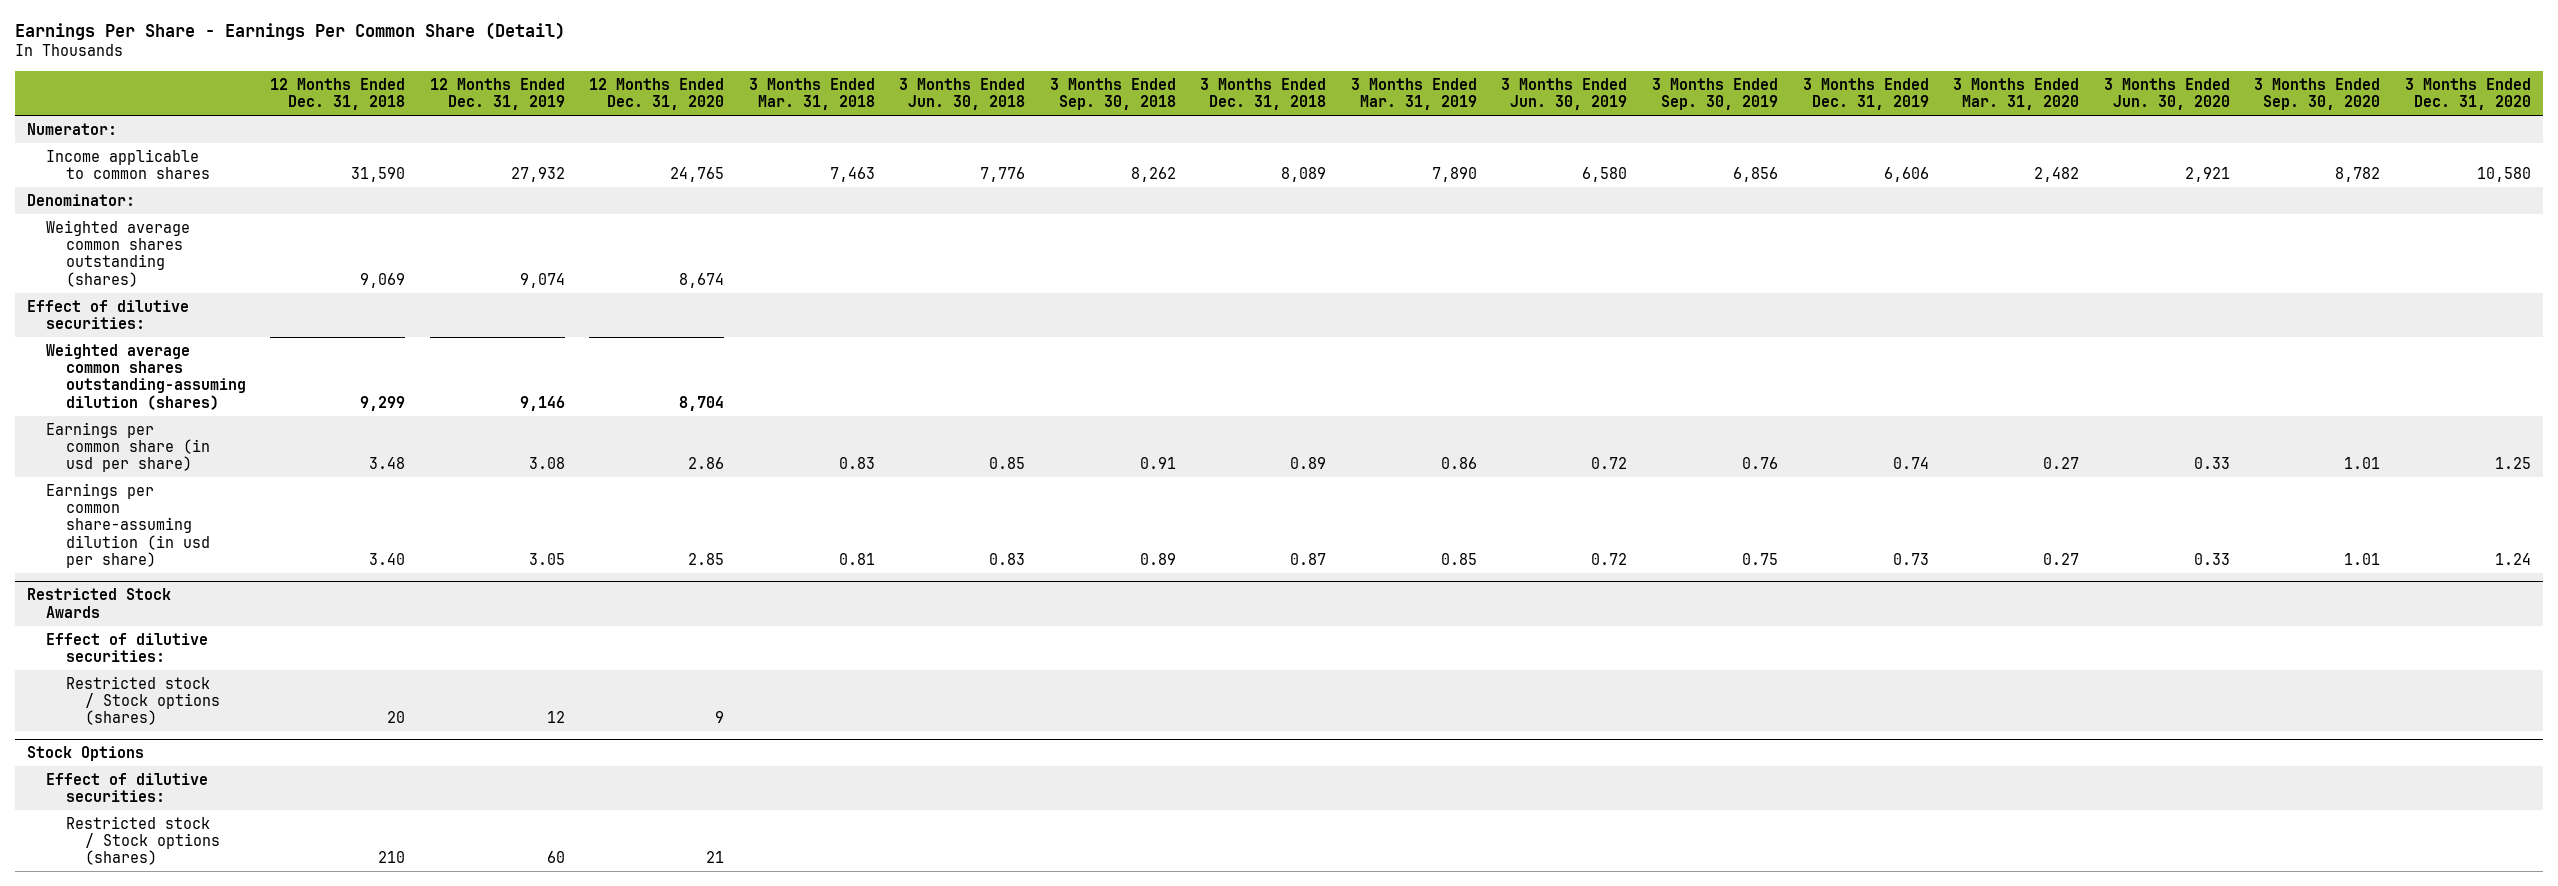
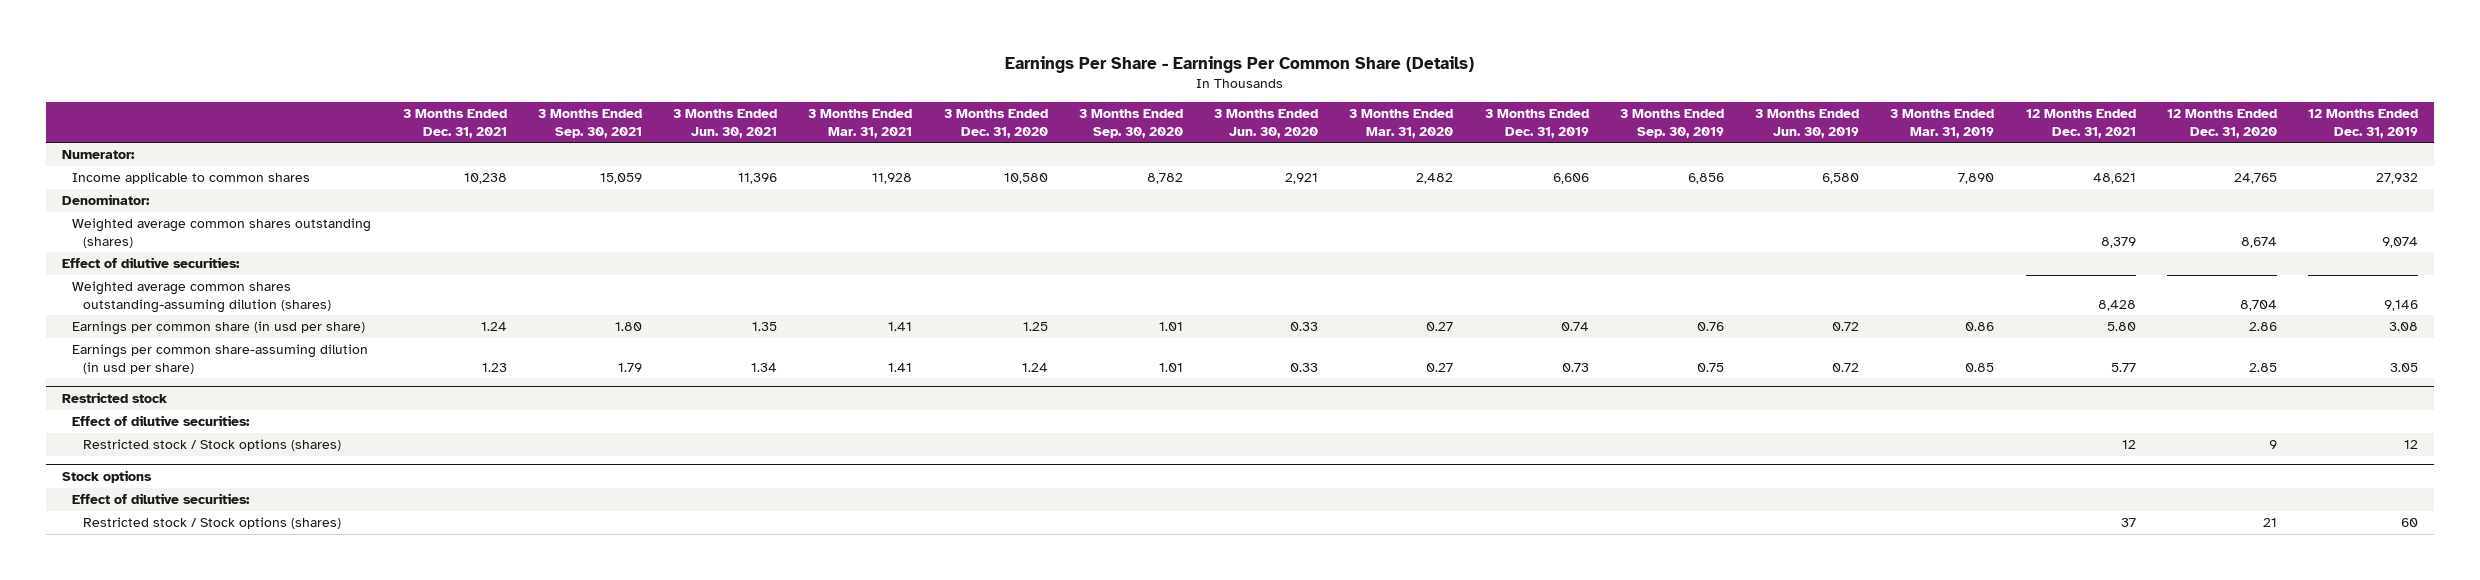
[14,22,565,41] Earnings Per Share - Earnings Per Common Share (Detail) -> [1005,55,1475,73] Earnings Per Share - Earnings Per Common Share (Details)
[270,77,406,110] 12 Months Ended Dec. 31, 2018 -> none
[748,77,875,110] 3 Months Ended Mar. 31, 2018 -> none
[899,77,1026,110] 3 Months Ended Jun. 30, 2018 -> none
[1049,77,1176,110] 3 Months Ended Sep. 30, 2018 -> none
[1200,77,1327,110] 3 Months Ended Dec. 31, 2018 -> none
none -> [402,109,507,138] 3 Months Ended Dec. 31, 2021
none -> [537,109,642,138] 3 Months Ended Sep. 30, 2021
none -> [673,109,778,138] 3 Months Ended Jun. 30, 2021
none -> [808,109,913,138] 3 Months Ended Mar. 31, 2021
none -> [2025,109,2136,138] 12 Months Ended Dec. 31, 2021
[26,588,171,618] Restricted Stock Awards -> [62,392,168,404] Restricted stock
[26,746,144,762] Stock Options -> [62,470,153,484] Stock options

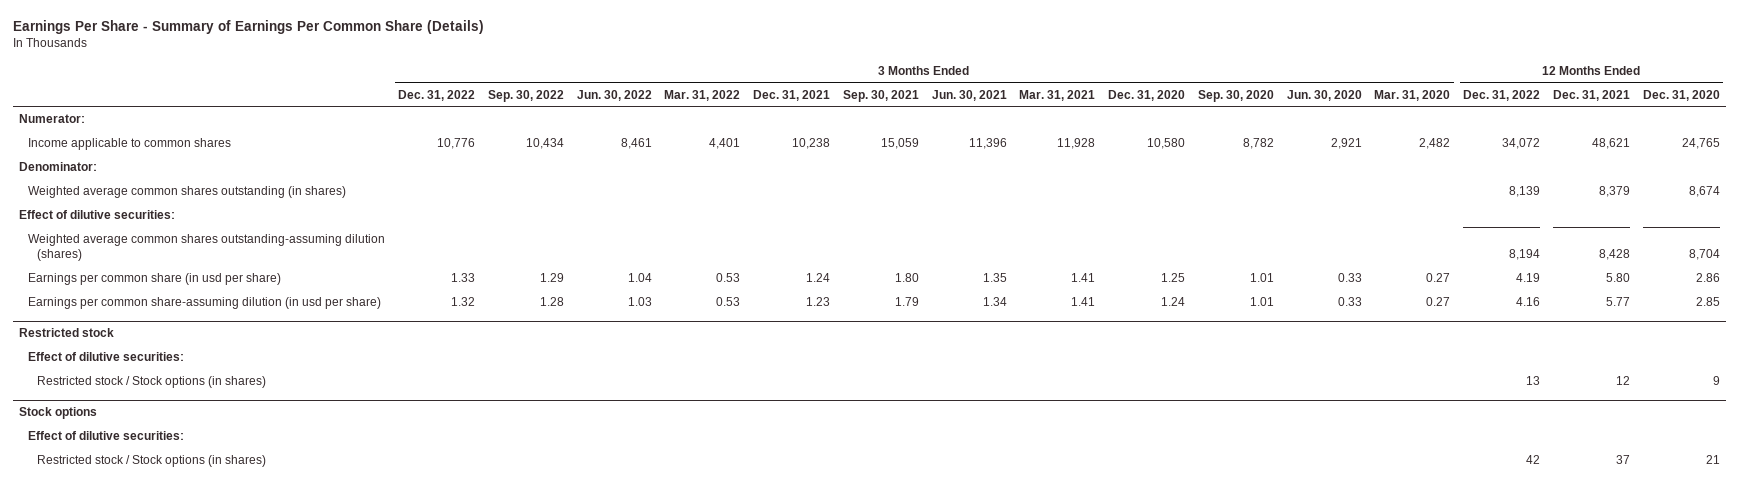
[1005,55,1475,73] Earnings Per Share - Earnings Per Common Share (Details) -> [12,20,484,35] Earnings Per Share - Summary of Earnings Per Common Share (Details)
[1484,109,1589,138] 3 Months Ended Dec. 31, 2019 -> none
[1619,109,1724,138] 3 Months Ended Sep. 30, 2019 -> none
[1755,109,1860,138] 3 Months Ended Jun. 30, 2019 -> none
[1890,109,1995,138] 3 Months Ended Mar. 31, 2019 -> none
[2308,109,2419,138] 12 Months Ended Dec. 31, 2019 -> none
none -> [398,89,476,101] Dec. 31, 2022
none -> [487,89,564,102] Sep. 30, 2022
none -> [576,89,652,101] Jun. 30, 2022
none -> [664,89,741,101] Mar. 31, 2022
none -> [1463,89,1541,101] Dec. 31, 2022
[72,218,372,248] Weighted average common shares outstanding (shares) -> [28,185,347,198] Weighted average common shares outstanding (in shares)
[82,439,341,452] Restricted stock / Stock options (shares) -> [37,375,267,388] Restricted stock / Stock options (in shares)
[82,517,341,530] Restricted stock / Stock options (shares) -> [37,454,267,467] Restricted stock / Stock options (in shares)

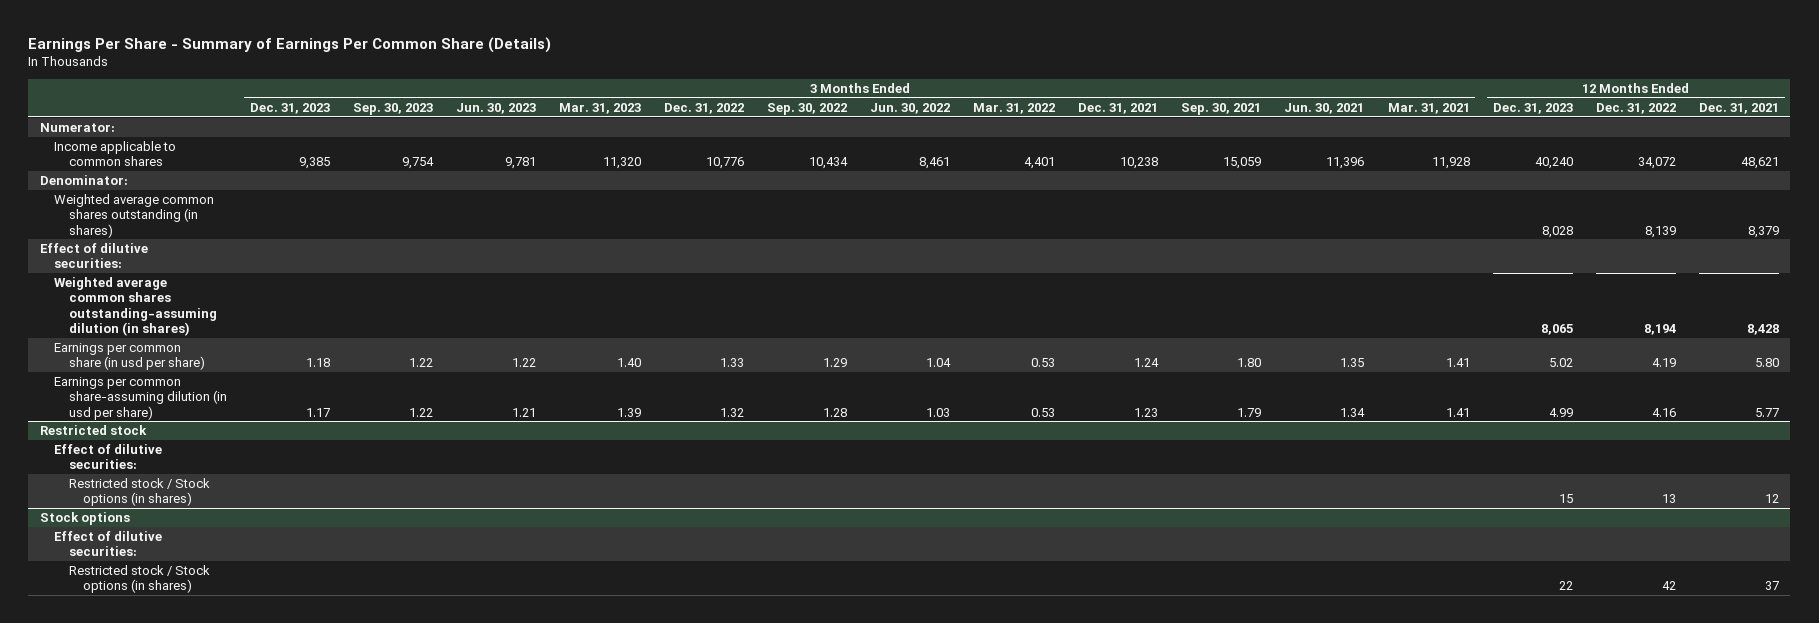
[1108,89,1186,101] Dec. 31, 2020 -> none
[1197,89,1274,102] Sep. 30, 2020 -> none
[1286,89,1362,101] Jun. 30, 2020 -> none
[1374,89,1451,101] Mar. 31, 2020 -> none
[1642,89,1720,101] Dec. 31, 2020 -> none
none -> [249,103,330,115] Dec. 31, 2023
none -> [352,103,433,116] Sep. 30, 2023
none -> [455,103,536,115] Jun. 30, 2023
none -> [558,103,641,115] Mar. 31, 2023
none -> [1492,103,1573,115] Dec. 31, 2023
[28,233,386,261] Weighted average common shares outstanding-assuming dilution (shares) -> [54,277,217,336] Weighted average common shares outstanding-assuming dilution (in shares)

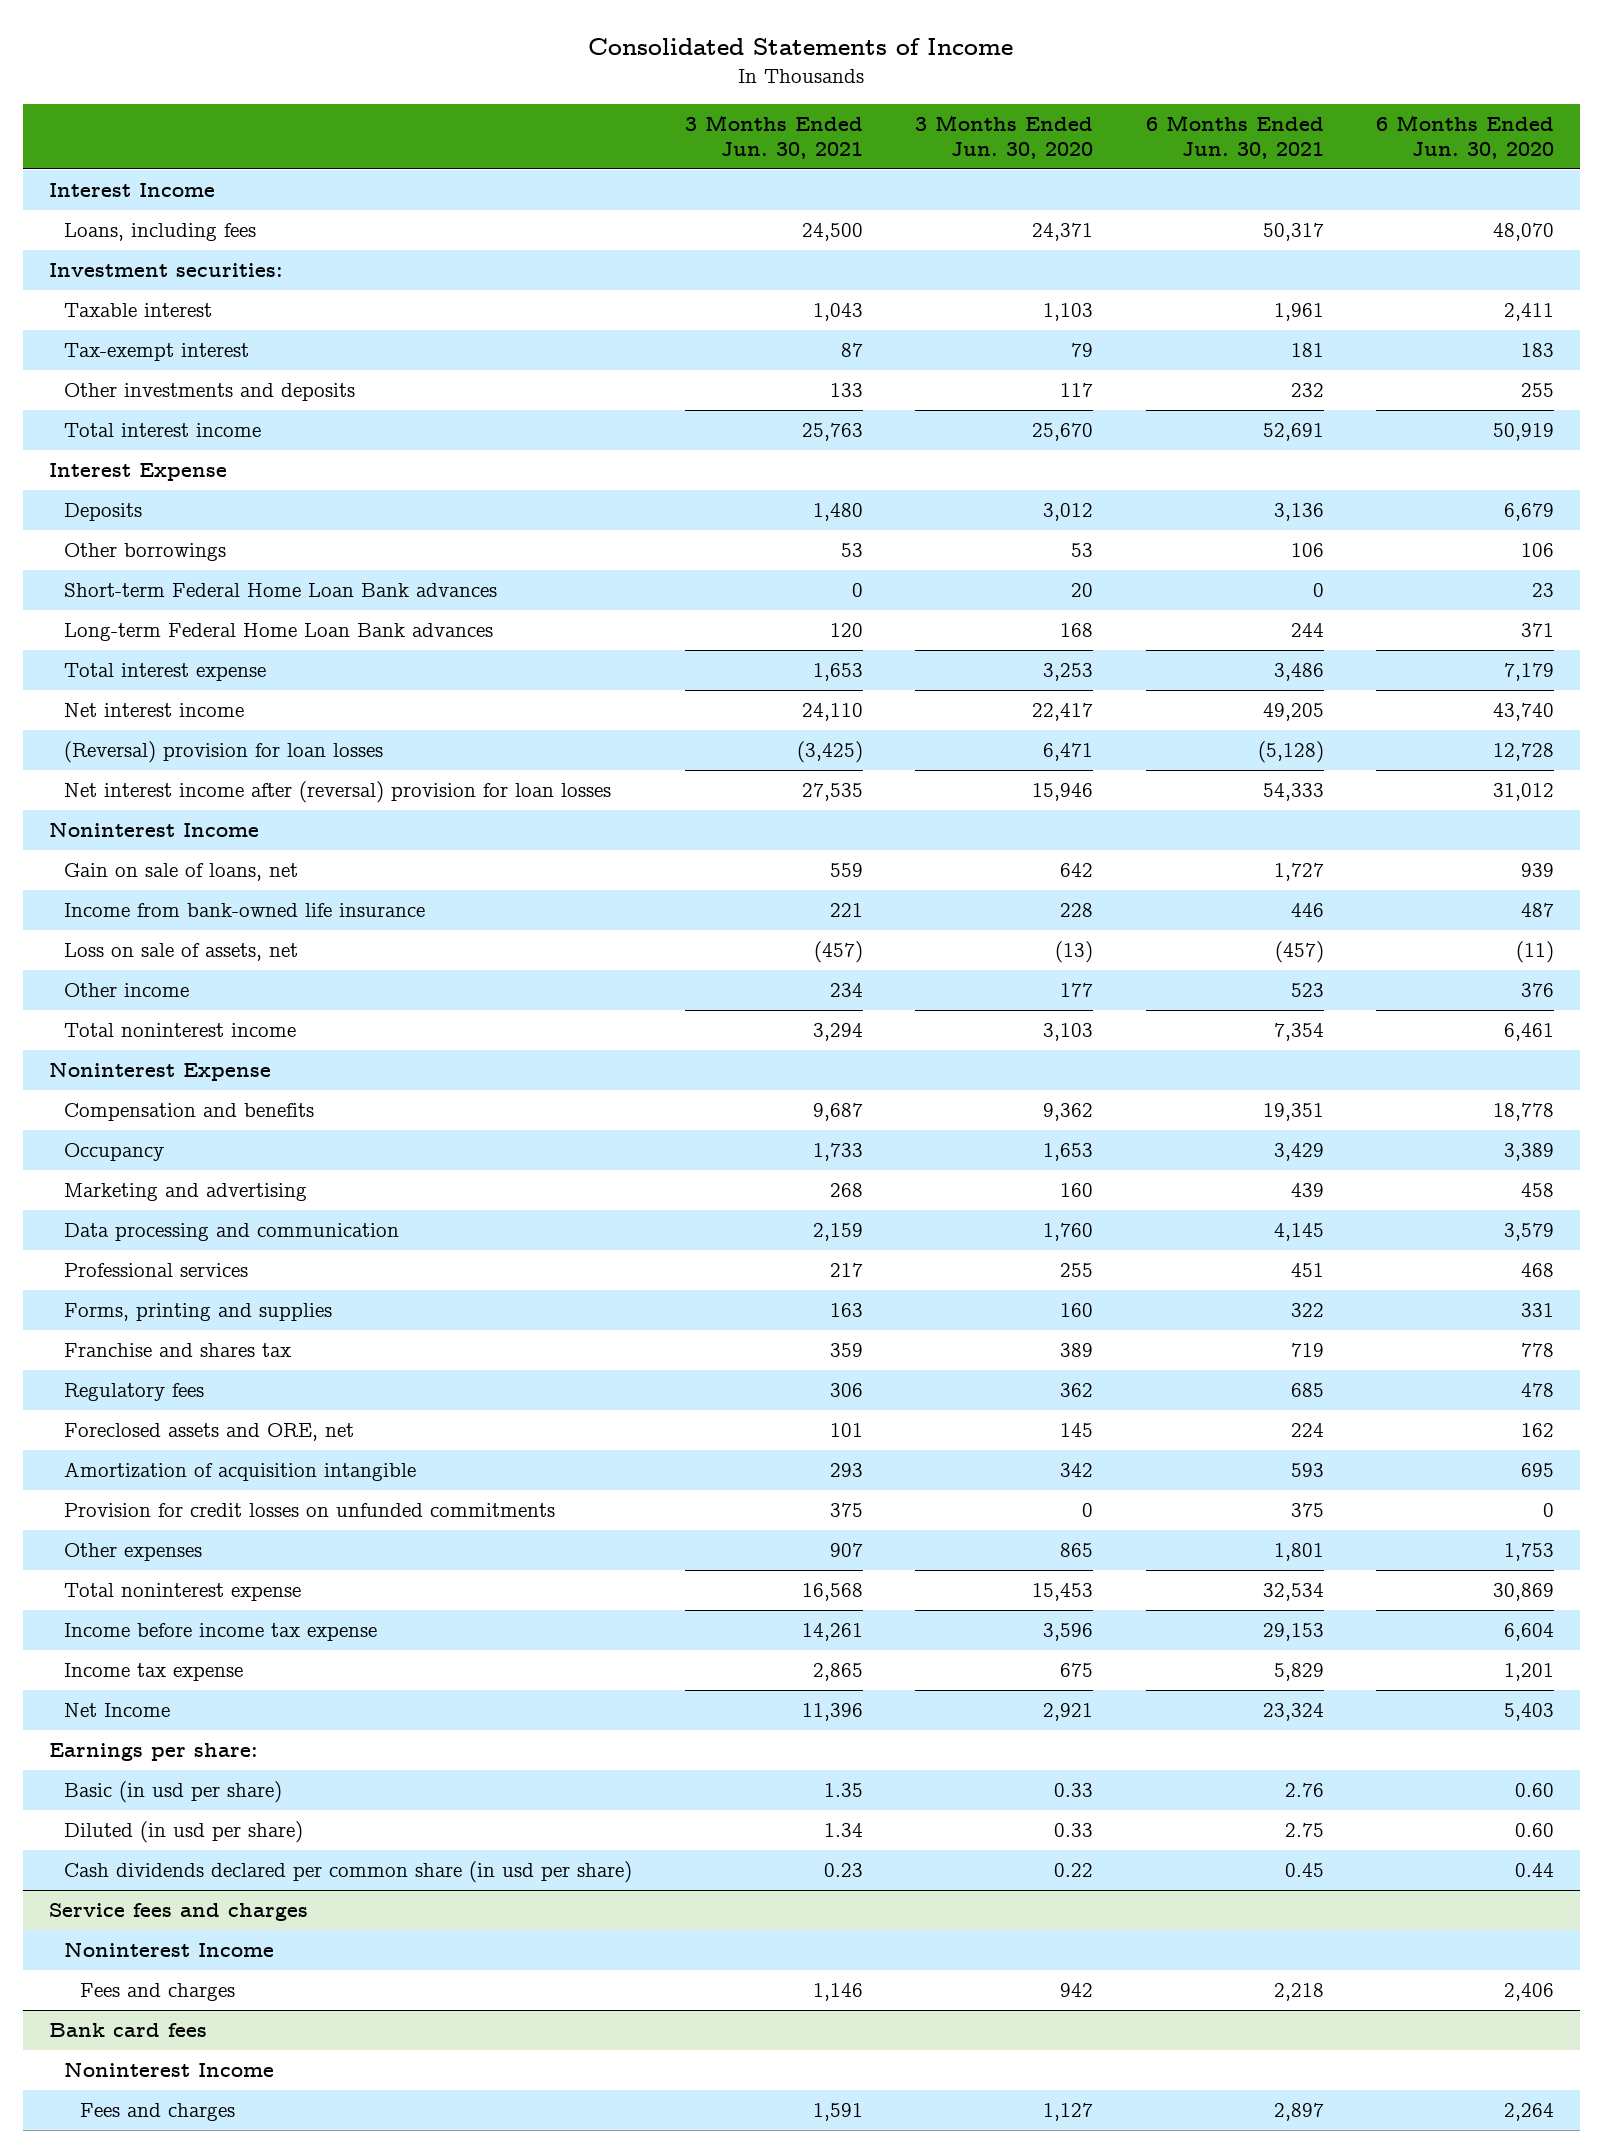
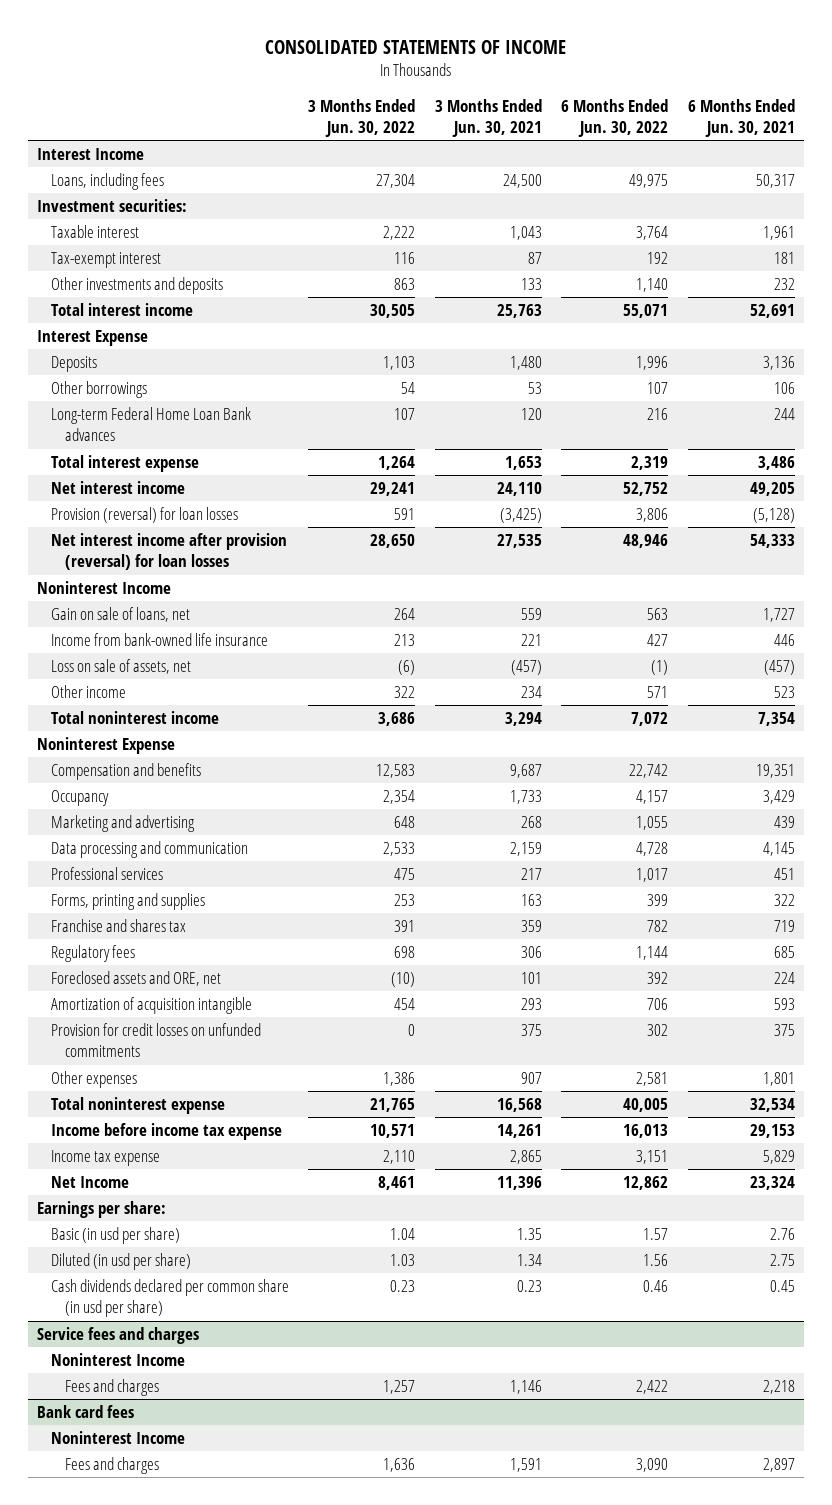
[588,37,1014,55] Consolidated Statements of Income -> [265,39,567,54] CONSOLIDATED STATEMENTS OF INCOME
[915,114,1094,159] 3 Months Ended Jun. 30, 2020 -> none
[1375,114,1554,159] 6 Months Ended Jun. 30, 2020 -> none
none -> [308,98,416,138] 3 Months Ended Jun. 30, 2022
none -> [561,98,669,138] 6 Months Ended Jun. 30, 2022
[64,583,498,598] Short-term Federal Home Loan Bank advances -> none
[64,741,384,764] (Reversal) provision for loan losses -> [50,507,238,524] Provision (reversal) for loan losses
[64,781,612,804] Net interest income after (reversal) provision for loan losses -> [50,533,287,571] Net interest income after provision (reversal) for loan losses

